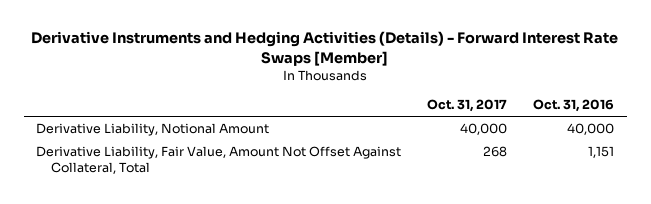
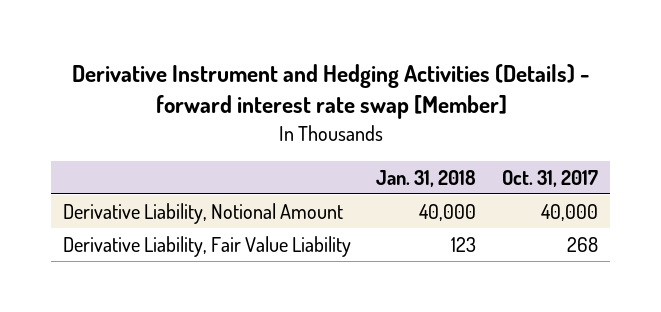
[31,31,619,67] Derivative Instruments and Hedging Activities (Details) - Forward Interest Rate Swaps [Member] -> [71,64,590,120] Derivative Instrument and Hedging Activities (Details) - forward interest rate swap [Member]
[533,99,615,113] Oct. 31, 2016 -> none
none -> [376,169,477,187] Jan. 31, 2018
[36,146,402,175] Derivative Liability, Fair Value, Amount Not Offset Against Collateral, Total -> [63,235,352,257] Derivative Liability, Fair Value Liability

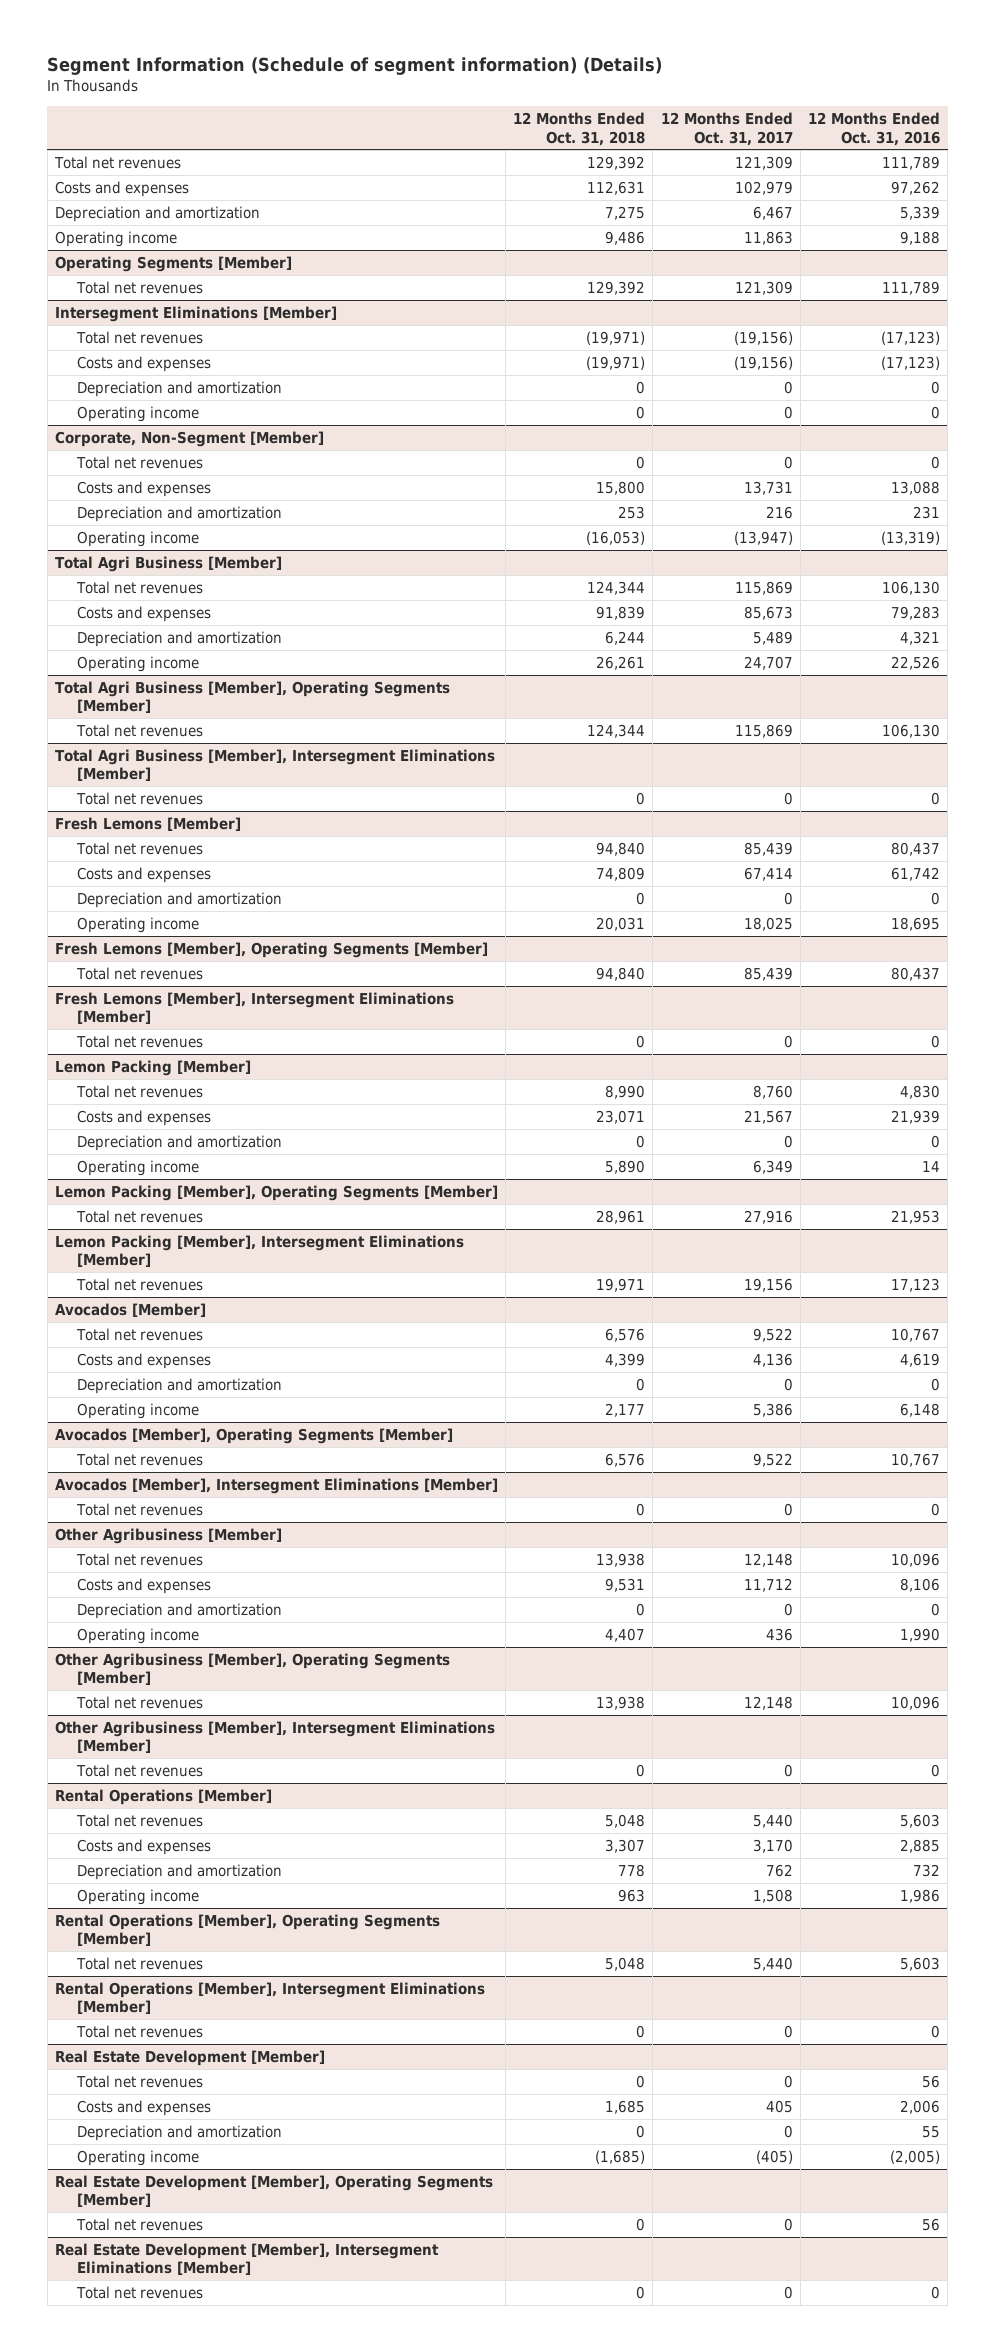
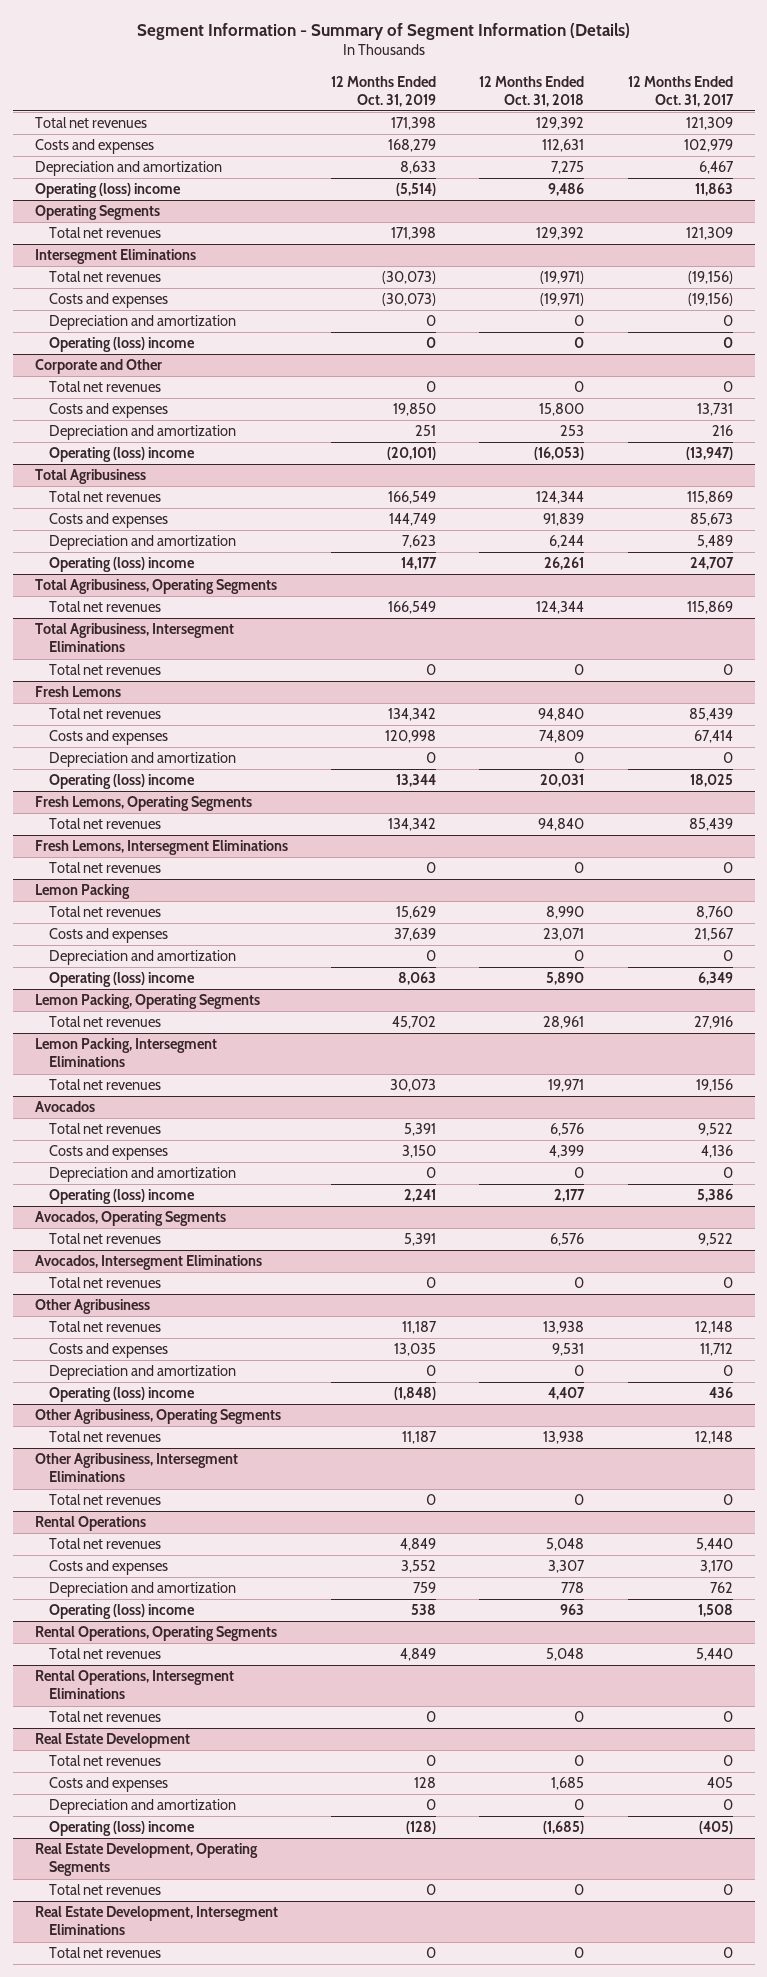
[47,56,663,75] Segment Information (Schedule of segment information) (Details) -> [136,22,630,40] Segment Information - Summary of Segment Information (Details)
[807,112,940,146] 12 Months Ended Oct. 31, 2016 -> none
none -> [330,75,436,107] 12 Months Ended Oct. 31, 2019
[54,230,177,247] Operating income -> [34,183,181,199] Operating (loss) income
[54,255,292,272] Operating Segments [Member] -> [34,205,160,221] Operating Segments
[54,305,337,322] Intersegment Eliminations [Member] -> [34,249,196,265] Intersegment Eliminations
[76,405,199,422] Operating income -> [48,337,195,353] Operating (loss) income
[54,430,324,447] Corporate, Non-Segment [Member] -> [34,359,162,375] Corporate and Other
[76,530,199,547] Operating income -> [48,447,195,463] Operating (loss) income
[54,555,282,572] Total Agri Business [Member] -> [34,469,146,485] Total Agribusiness
[54,680,450,714] Total Agri Business [Member], Operating Segments [Member] -> none
[76,655,199,672] Operating income -> [48,557,195,573] Operating (loss) income
none -> [34,579,277,595] Total Agribusiness, Operating Segments
[54,748,495,782] Total Agri Business [Member], Intersegment Eliminations [Member] -> none
none -> [34,623,234,653] Total Agribusiness, Intersegment Eliminations
[54,816,241,831] Fresh Lemons [Member] -> [34,686,121,698] Fresh Lemons
[76,916,199,933] Operating income -> [48,774,195,790] Operating (loss) income
[54,941,488,958] Fresh Lemons [Member], Operating Segments [Member] -> [34,796,252,812] Fresh Lemons, Operating Segments
[54,991,454,1025] Fresh Lemons [Member], Intersegment Eliminations [Member] -> [34,840,288,856] Fresh Lemons, Intersegment Eliminations
[54,1059,251,1076] Lemon Packing [Member] -> [34,884,130,900] Lemon Packing
[76,1159,199,1176] Operating income -> [48,972,195,988] Operating (loss) income
[54,1184,498,1201] Lemon Packing [Member], Operating Segments [Member] -> [34,994,260,1010] Lemon Packing, Operating Segments
[54,1234,464,1268] Lemon Packing [Member], Intersegment Eliminations [Member] -> [34,1038,217,1068] Lemon Packing, Intersegment Eliminations
[54,1302,206,1317] Avocados [Member] -> [34,1101,95,1113] Avocados
[76,1402,199,1419] Operating income -> [48,1189,195,1205] Operating (loss) income
[54,1427,453,1444] Avocados [Member], Operating Segments [Member] -> [34,1211,226,1227] Avocados, Operating Segments
[54,1477,498,1494] Avocados [Member], Intersegment Eliminations [Member] -> [34,1255,262,1271] Avocados, Intersegment Eliminations
[54,1527,282,1544] Other Agribusiness [Member] -> [34,1299,150,1315] Other Agribusiness
[76,1627,199,1644] Operating income -> [48,1387,195,1403] Operating (loss) income
[54,1652,450,1686] Other Agribusiness [Member], Operating Segments [Member] -> [34,1409,281,1425] Other Agribusiness, Operating Segments
[54,1720,495,1754] Other Agribusiness [Member], Intersegment Eliminations [Member] -> [34,1453,238,1483] Other Agribusiness, Intersegment Eliminations
[54,1788,272,1805] Rental Operations [Member] -> [34,1516,146,1532] Rental Operations
[76,1888,199,1905] Operating income -> [48,1604,195,1620] Operating (loss) income
[54,1913,440,1947] Rental Operations [Member], Operating Segments [Member] -> [34,1626,277,1642] Rental Operations, Operating Segments
[54,1981,485,2015] Rental Operations [Member], Intersegment Eliminations [Member] -> [34,1670,234,1700] Rental Operations, Intersegment Eliminations
[54,2049,325,2066] Real Estate Development [Member] -> [34,1733,190,1749] Real Estate Development
[76,2149,199,2166] Operating income -> [48,1821,195,1837] Operating (loss) income
[54,2174,493,2208] Real Estate Development [Member], Operating Segments [Member] -> [34,1843,258,1877] Real Estate Development, Operating Segments
[54,2242,439,2276] Real Estate Development [Member], Intersegment Eliminations [Member] -> [34,1906,278,1936] Real Estate Development, Intersegment Eliminations

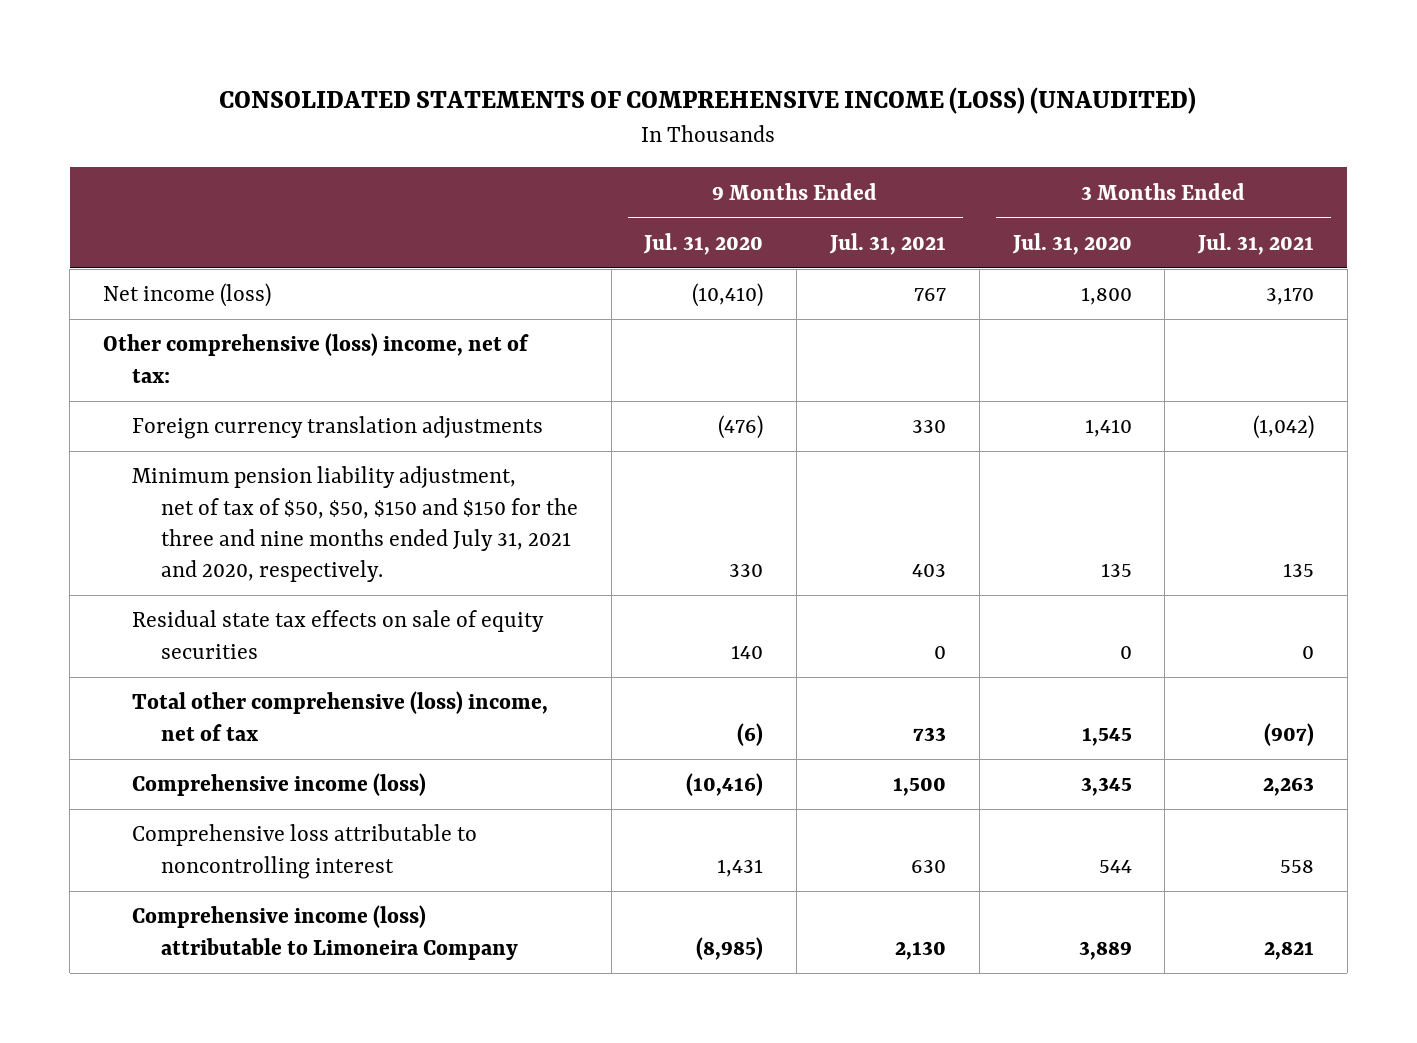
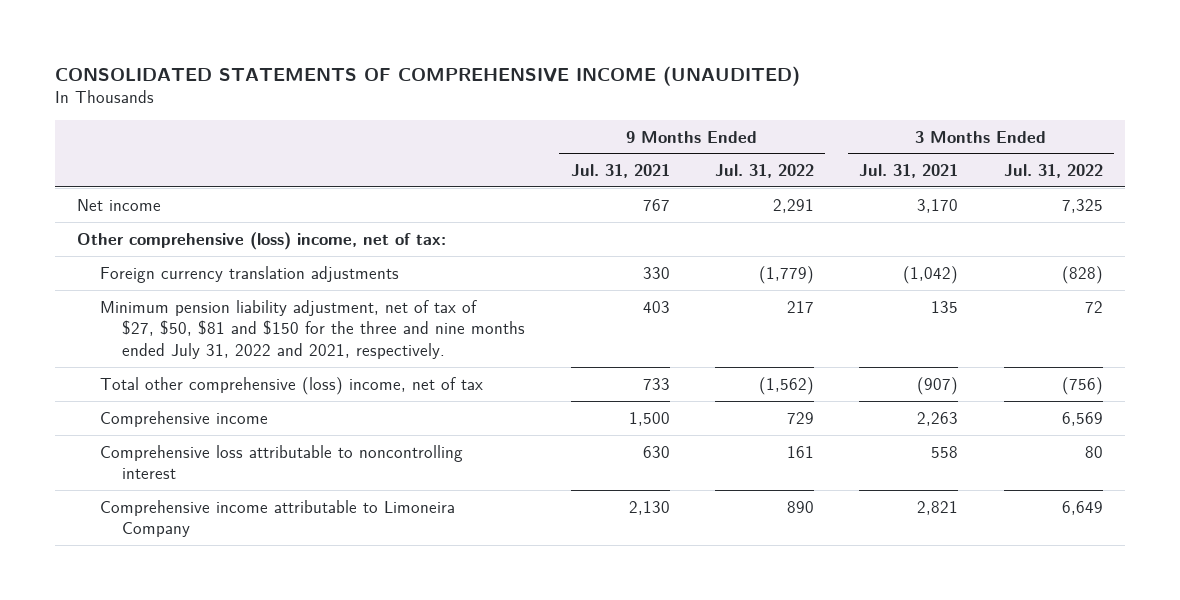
[219,87,1197,115] CONSOLIDATED STATEMENTS OF COMPREHENSIVE INCOME (LOSS) (UNAUDITED) -> [54,65,800,86] CONSOLIDATED STATEMENTS OF COMPREHENSIVE INCOME (UNAUDITED)
[643,232,764,255] Jul. 31, 2020 -> none
[1011,232,1132,255] Jul. 31, 2020 -> none
none -> [715,164,815,179] Jul. 31, 2022
none -> [1003,164,1103,179] Jul. 31, 2022
[102,283,271,308] Net income (loss) -> [77,198,162,211] Net income
[131,610,544,659] Residual state tax effects on sale of equity securities -> none
[131,466,578,583] Minimum pension liability adjustment, net of tax of $50, $50, $150 and $150 for the three and nine months ended July 31, 2021 and 2020, respectively. -> [99,299,526,359] Minimum pension liability adjustment, net of tax of $27, $50, $81 and $150 for the three and nine months ended July 31, 2022 and 2021, respectively.
[131,773,426,797] Comprehensive income (loss) -> [99,410,268,427] Comprehensive income
[131,905,518,960] Comprehensive income (loss) attributable to Limoneira Company -> [99,499,455,538] Comprehensive income attributable to Limoneira Company

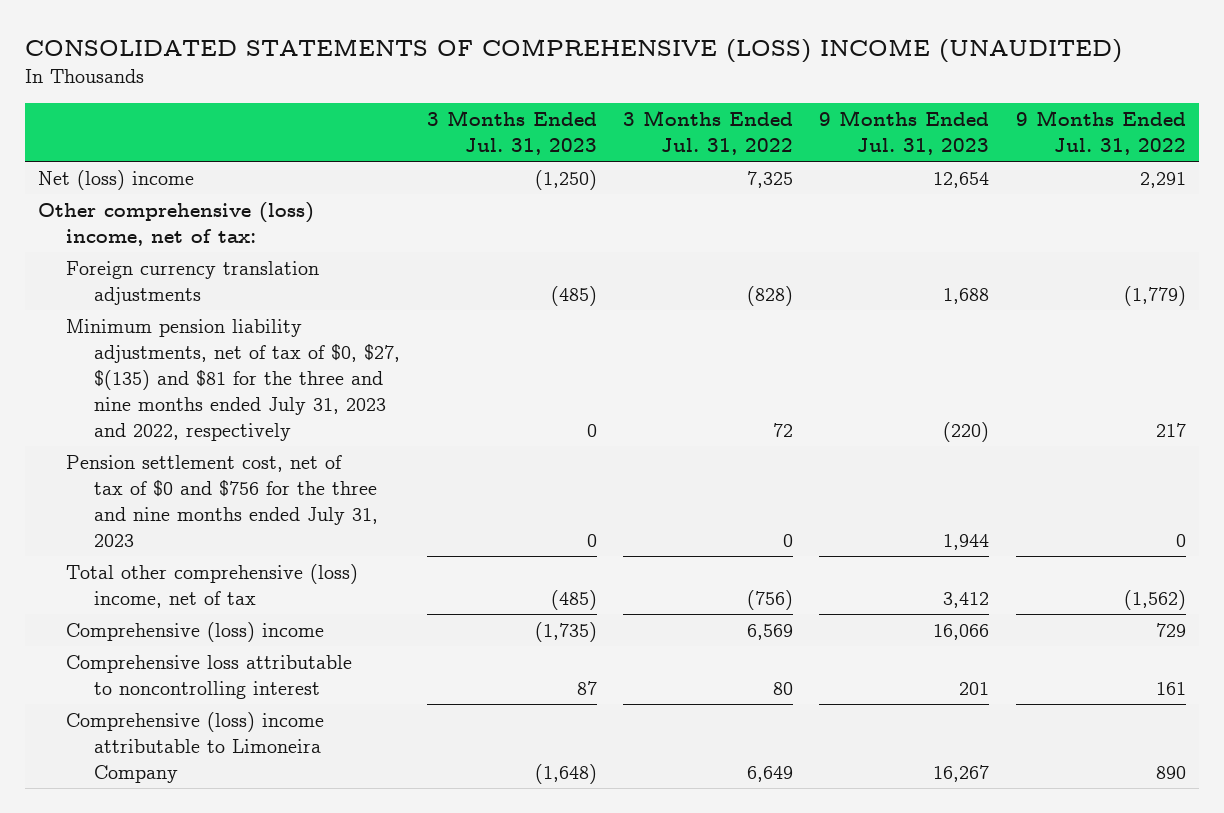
[54,65,800,86] CONSOLIDATED STATEMENTS OF COMPREHENSIVE INCOME (UNAUDITED) -> [24,39,1122,64] CONSOLIDATED STATEMENTS OF COMPREHENSIVE (LOSS) INCOME (UNAUDITED)
[570,164,670,179] Jul. 31, 2021 -> none
[859,164,959,179] Jul. 31, 2021 -> none
none -> [426,110,597,156] 3 Months Ended Jul. 31, 2023
none -> [819,110,990,156] 9 Months Ended Jul. 31, 2023
[77,198,162,211] Net income -> [38,170,195,191] Net (loss) income
[99,299,526,359] Minimum pension liability adjustment, net of tax of $27, $50, $81 and $150 for the three and nine months ended July 31, 2022 and 2021, respectively. -> [66,319,401,441] Minimum pension liability adjustments, net of tax of $0, $27, $(135) and $81 for the three and nine months ended July 31, 2023 and 2022, respectively
none -> [66,455,379,547] Pension settlement cost, net of tax of $0 and $756 for the three and nine months ended July 31, 2023
[99,410,268,427] Comprehensive income -> [66,622,325,643] Comprehensive (loss) income
[99,499,455,538] Comprehensive income attributable to Limoneira Company -> [66,712,325,783] Comprehensive (loss) income attributable to Limoneira Company

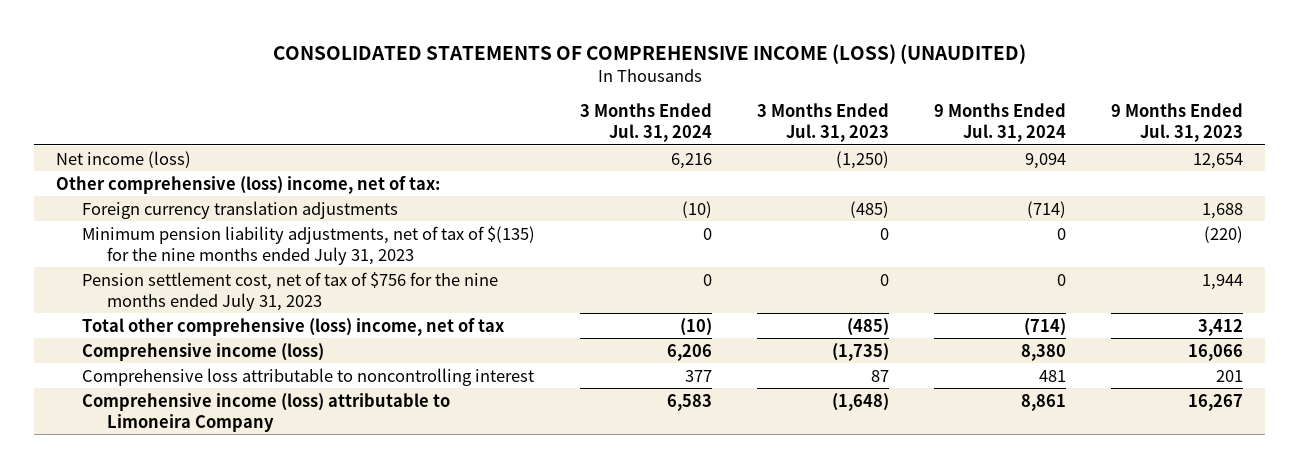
[24,39,1122,64] CONSOLIDATED STATEMENTS OF COMPREHENSIVE (LOSS) INCOME (UNAUDITED) -> [272,43,1026,64] CONSOLIDATED STATEMENTS OF COMPREHENSIVE INCOME (LOSS) (UNAUDITED)
[622,110,793,156] 3 Months Ended Jul. 31, 2022 -> none
[1015,110,1186,156] 9 Months Ended Jul. 31, 2022 -> none
none -> [579,103,712,143] 3 Months Ended Jul. 31, 2024
none -> [933,103,1066,143] 9 Months Ended Jul. 31, 2024
[38,170,195,191] Net (loss) income -> [56,150,192,168] Net income (loss)
[66,319,401,441] Minimum pension liability adjustments, net of tax of $0, $27, $(135) and $81 for the three and nine months ended July 31, 2023 and 2022, respectively -> [81,225,535,265] Minimum pension liability adjustments, net of tax of $(135) for the nine months ended July 31, 2023
[66,455,379,547] Pension settlement cost, net of tax of $0 and $756 for the three and nine months ended July 31, 2023 -> [81,271,498,311] Pension settlement cost, net of tax of $756 for the nine months ended July 31, 2023
[66,622,325,643] Comprehensive (loss) income -> [81,342,324,361] Comprehensive income (loss)
[66,712,325,783] Comprehensive (loss) income attributable to Limoneira Company -> [81,392,450,432] Comprehensive income (loss) attributable to Limoneira Company

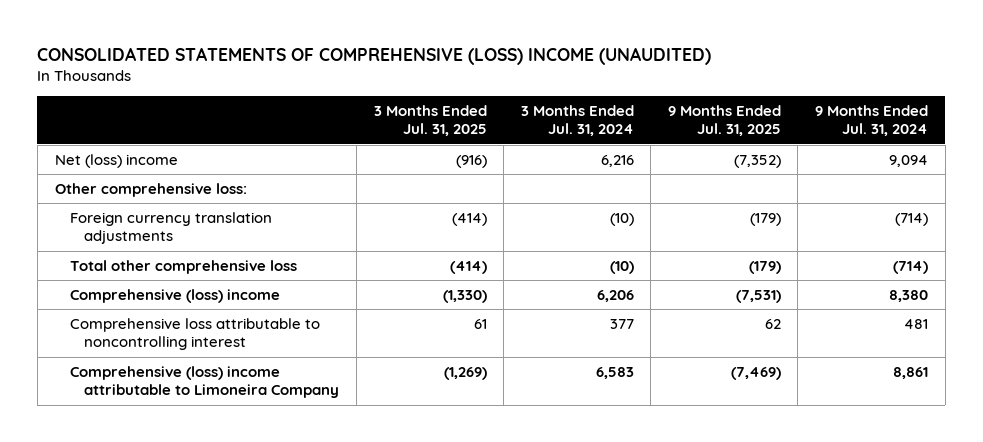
[272,43,1026,64] CONSOLIDATED STATEMENTS OF COMPREHENSIVE INCOME (LOSS) (UNAUDITED) -> [37,46,712,65] CONSOLIDATED STATEMENTS OF COMPREHENSIVE (LOSS) INCOME (UNAUDITED)
[756,103,889,143] 3 Months Ended Jul. 31, 2023 -> none
[1110,103,1243,143] 9 Months Ended Jul. 31, 2023 -> none
none -> [373,105,487,137] 3 Months Ended Jul. 31, 2025
none -> [667,105,781,137] 9 Months Ended Jul. 31, 2025
[56,150,192,168] Net income (loss) -> [54,154,178,169] Net (loss) income
[56,175,441,194] Other comprehensive (loss) income, net of tax: -> [54,183,247,198] Other comprehensive loss:
[81,225,535,265] Minimum pension liability adjustments, net of tax of $(135) for the nine months ended July 31, 2023 -> none
[81,271,498,311] Pension settlement cost, net of tax of $756 for the nine months ended July 31, 2023 -> none
[81,317,504,336] Total other comprehensive (loss) income, net of tax -> [69,260,297,275] Total other comprehensive loss
[81,342,324,361] Comprehensive income (loss) -> [69,289,280,304] Comprehensive (loss) income
[81,392,450,432] Comprehensive income (loss) attributable to Limoneira Company -> [69,366,340,399] Comprehensive (loss) income attributable to Limoneira Company

